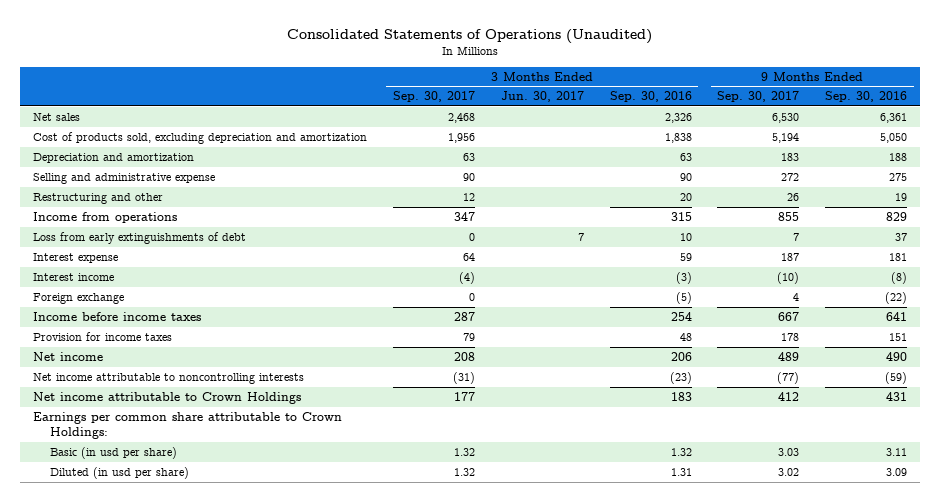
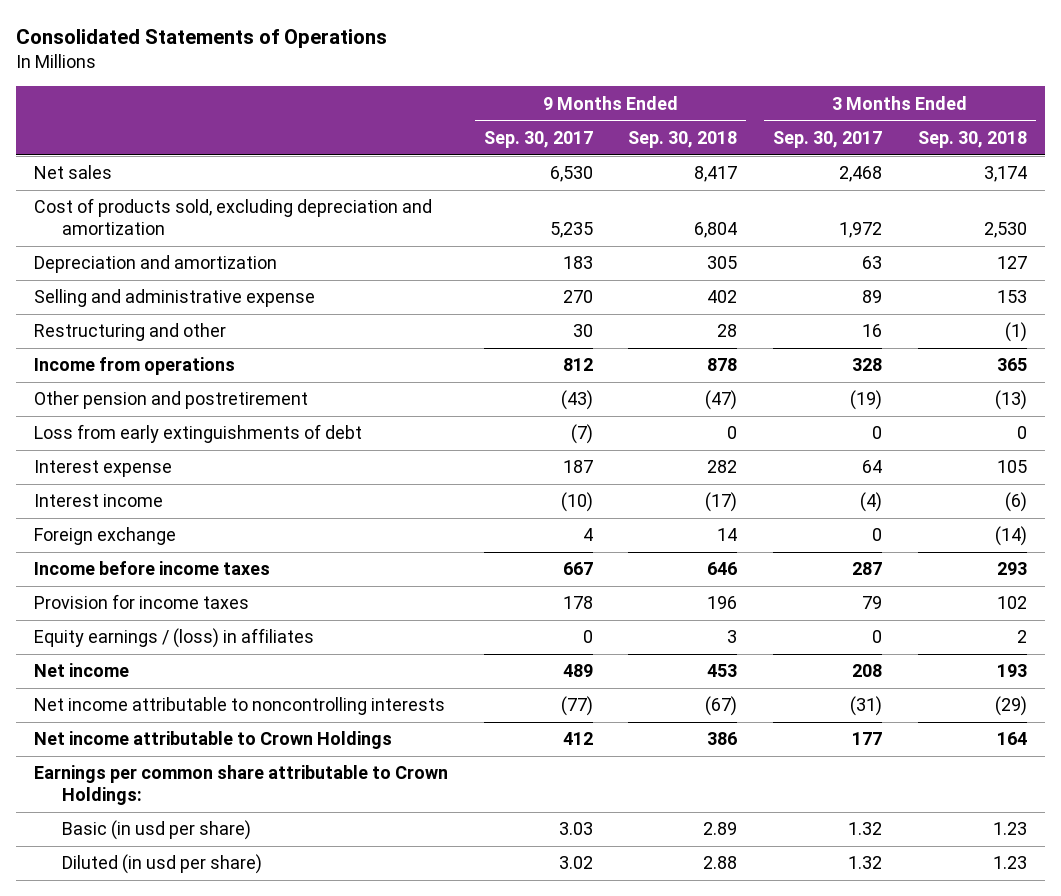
[287,28,653,44] Consolidated Statements of Operations (Unaudited) -> [15,28,387,48] Consolidated Statements of Operations
[500,91,584,103] Jun. 30, 2017 -> none
[609,91,692,103] Sep. 30, 2016 -> none
[825,91,908,103] Sep. 30, 2016 -> none
none -> [628,130,738,148] Sep. 30, 2018
none -> [917,130,1027,148] Sep. 30, 2018
[447,132,475,143] 1,956 -> [839,222,883,239] 1,972
[772,132,800,143] 5,194 -> [549,222,593,239] 5,235
[462,172,475,181] 90 -> [862,290,883,304] 89
[781,172,800,181] 272 -> [562,290,593,304] 270
[462,192,475,201] 12 -> [862,324,883,338] 16
[787,192,800,201] 26 -> [572,324,593,338] 30
[453,211,475,221] 347 -> [852,358,883,372] 328
[778,211,800,221] 855 -> [562,358,593,372] 812
none -> [33,391,308,410] Other pension and postretirement
[793,232,800,241] 7 -> [570,424,593,445] (7)
none -> [33,628,314,649] Equity earnings / (loss) in affiliates

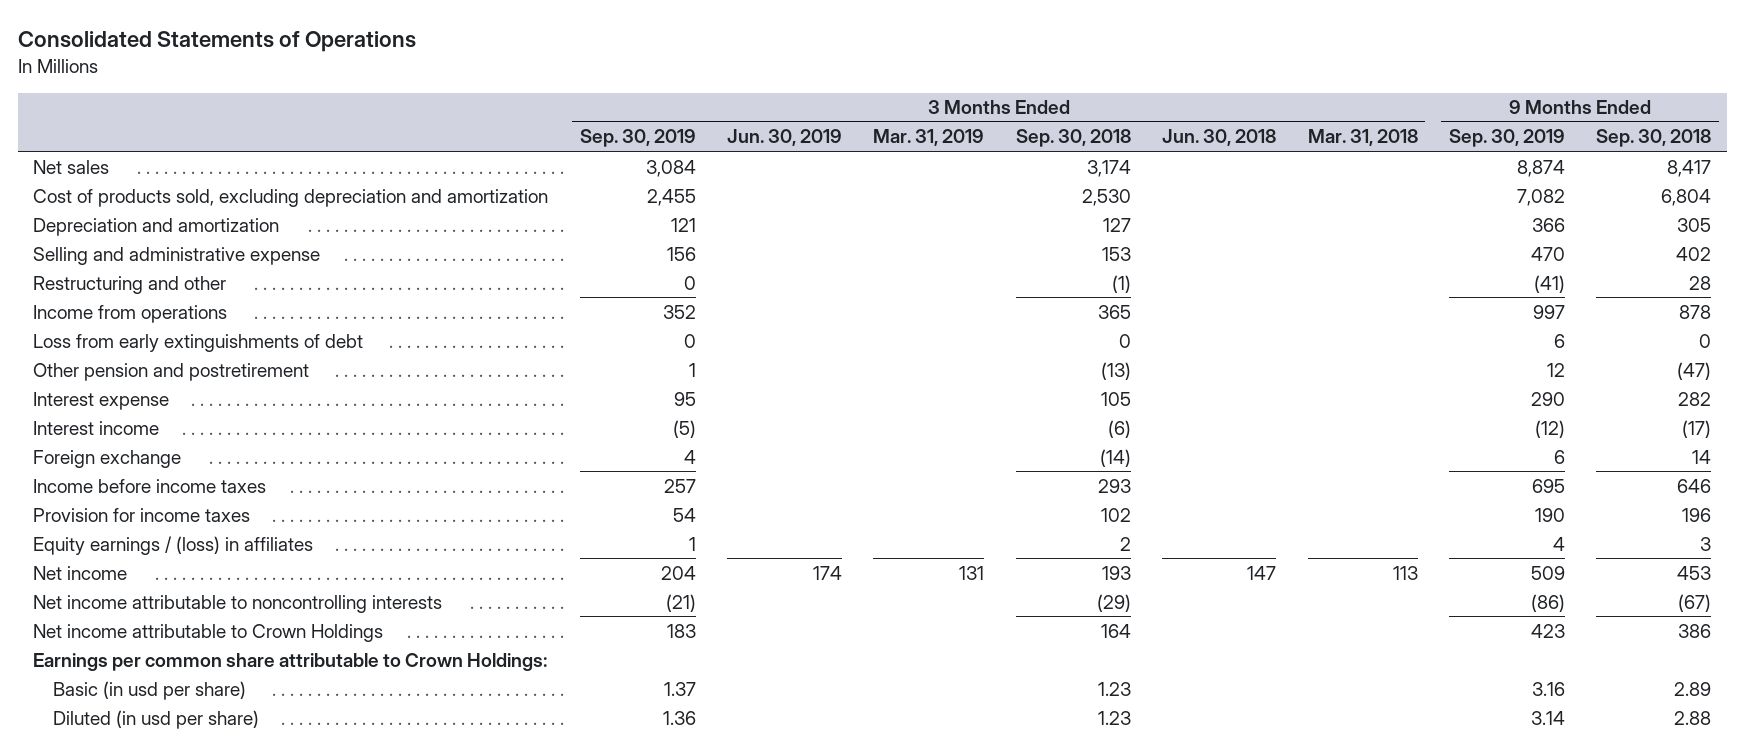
[483,130,593,148] Sep. 30, 2017 -> none
[773,130,883,148] Sep. 30, 2017 -> none
none -> [579,129,696,148] Sep. 30, 2019
none -> [727,129,843,147] Jun. 30, 2019
none -> [873,129,985,147] Mar. 31, 2019
none -> [1162,129,1277,147] Jun. 30, 2018
none -> [1307,129,1418,147] Mar. 31, 2018
none -> [1448,129,1565,148] Sep. 30, 2019
[33,391,308,410] Other pension and postretirement -> [33,362,310,381] Other pension and postretirement

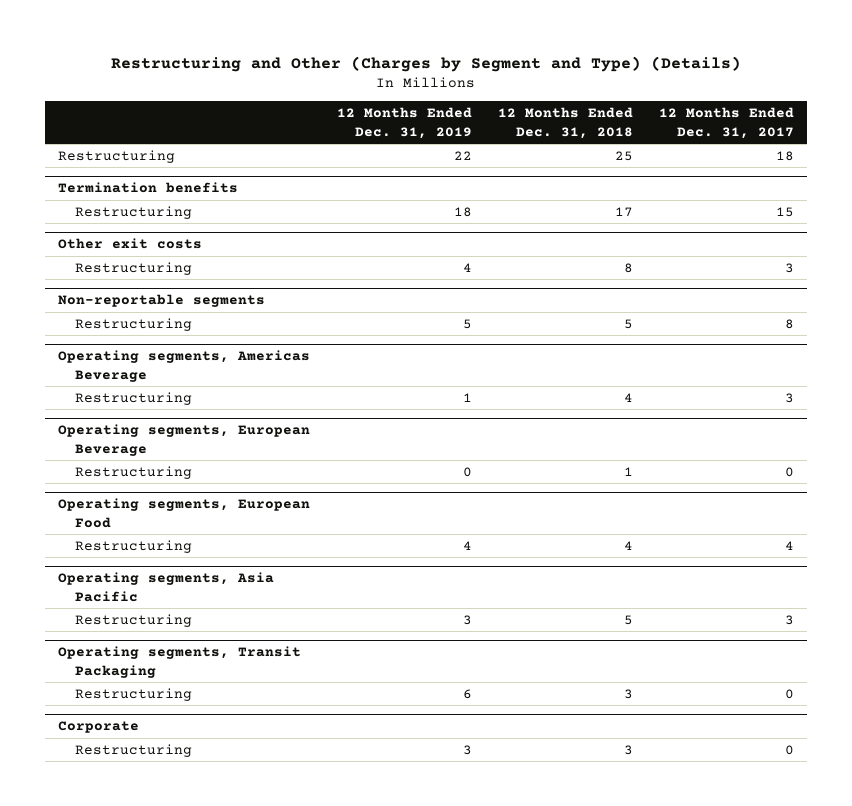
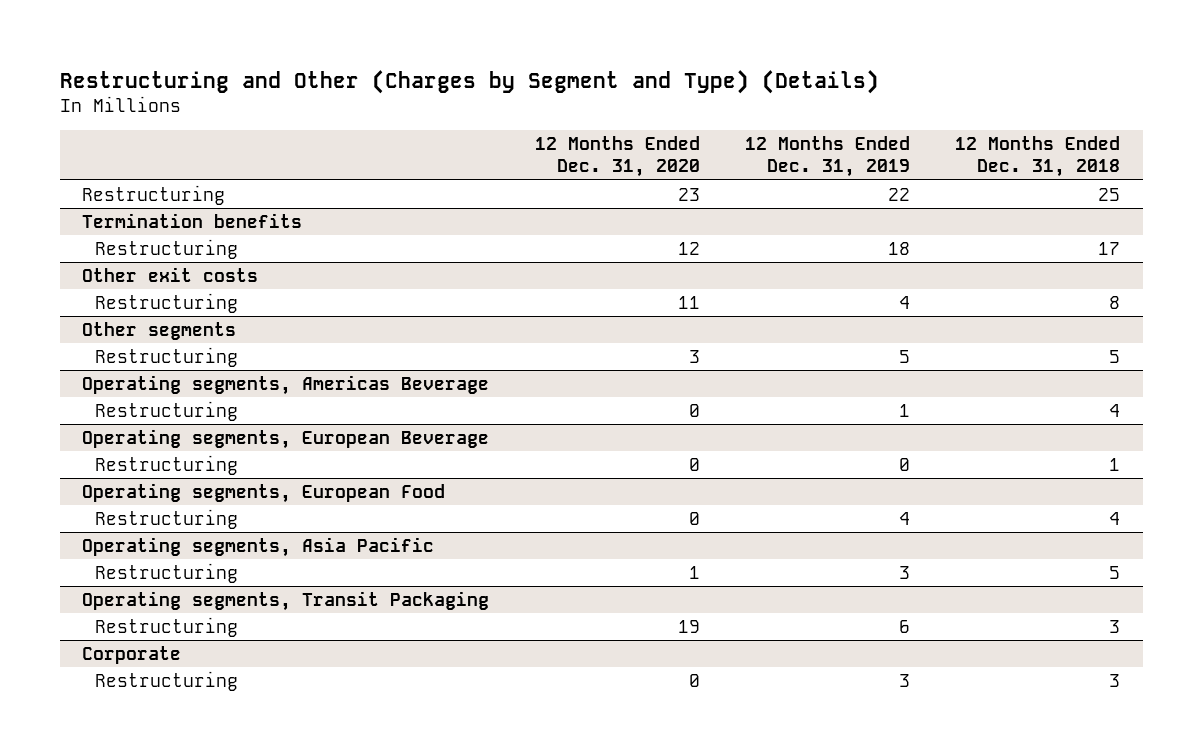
[659,107,795,139] 12 Months Ended Dec. 31, 2017 -> none
none -> [534,136,700,178] 12 Months Ended Dec. 31, 2020
[58,294,266,308] Non-reportable segments -> [82,321,237,340] Other segments

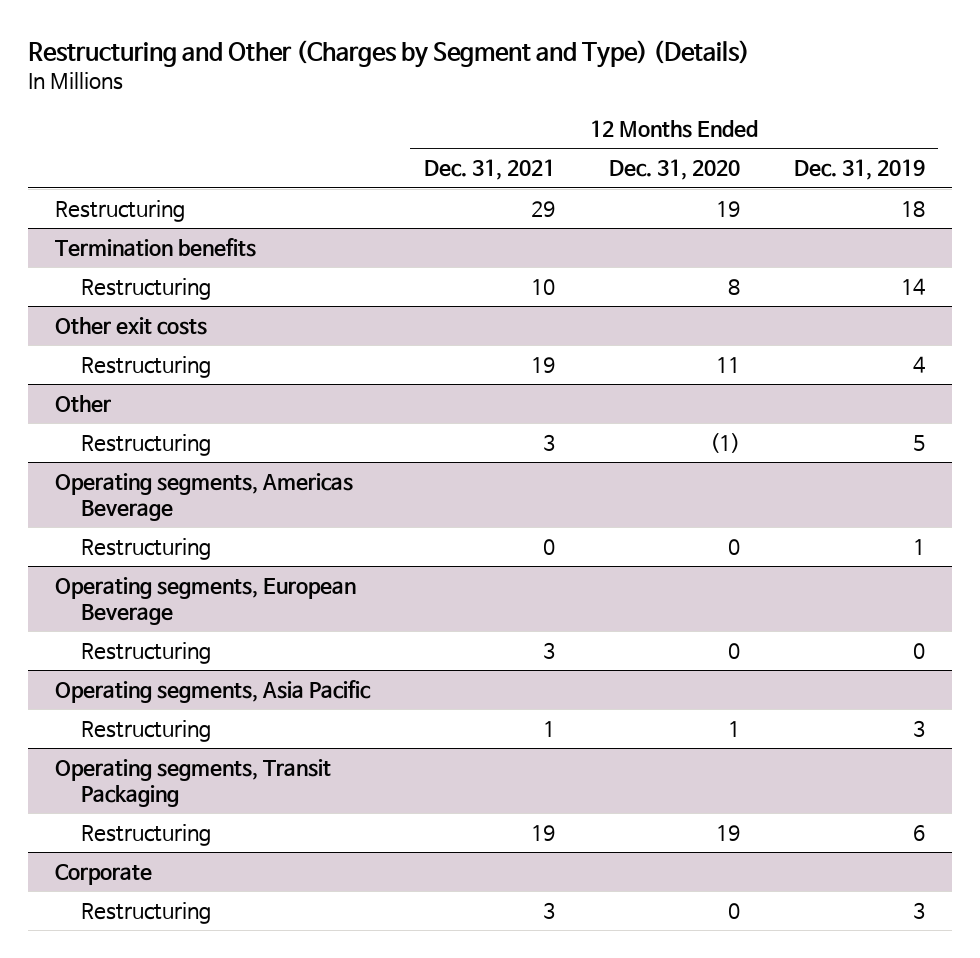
[955,136,1121,178] 12 Months Ended Dec. 31, 2018 -> none
none -> [423,159,555,181] Dec. 31, 2021
[677,187,700,201] 23 -> [715,201,740,218] 19
[888,187,911,201] 22 -> [900,201,925,218] 18
[677,241,700,255] 12 -> [727,279,740,296] 8
[888,241,911,255] 18 -> [900,278,925,296] 14
[82,321,237,340] Other segments -> [54,395,111,414] Other
[688,349,700,363] 3 -> [709,433,740,454] (1)
[82,482,446,503] Operating segments, European Food -> none
[95,508,239,529] Restructuring -> none

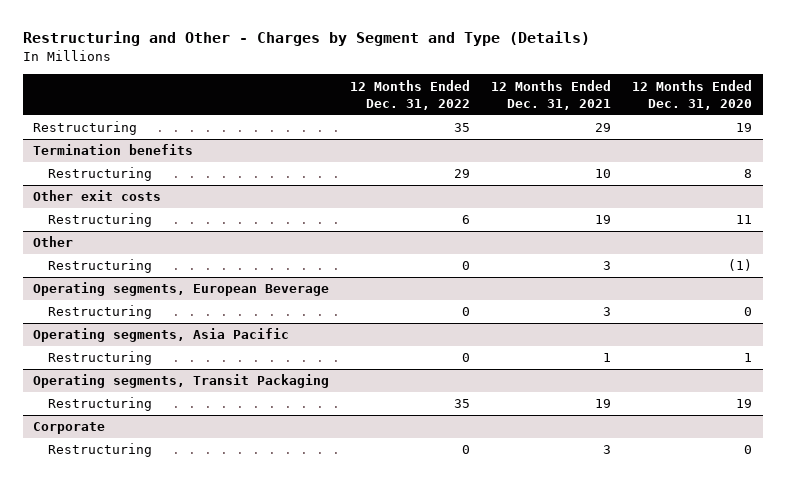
[27,40,750,69] Restructuring and Other (Charges by Segment and Type) (Details) -> [22,31,590,47] Restructuring and Other - Charges by Segment and Type (Details)
[793,159,925,181] Dec. 31, 2019 -> none
none -> [350,79,471,110] 12 Months Ended Dec. 31, 2022
[54,473,353,521] Operating segments, Americas Beverage -> none
[81,538,212,561] Restructuring -> none

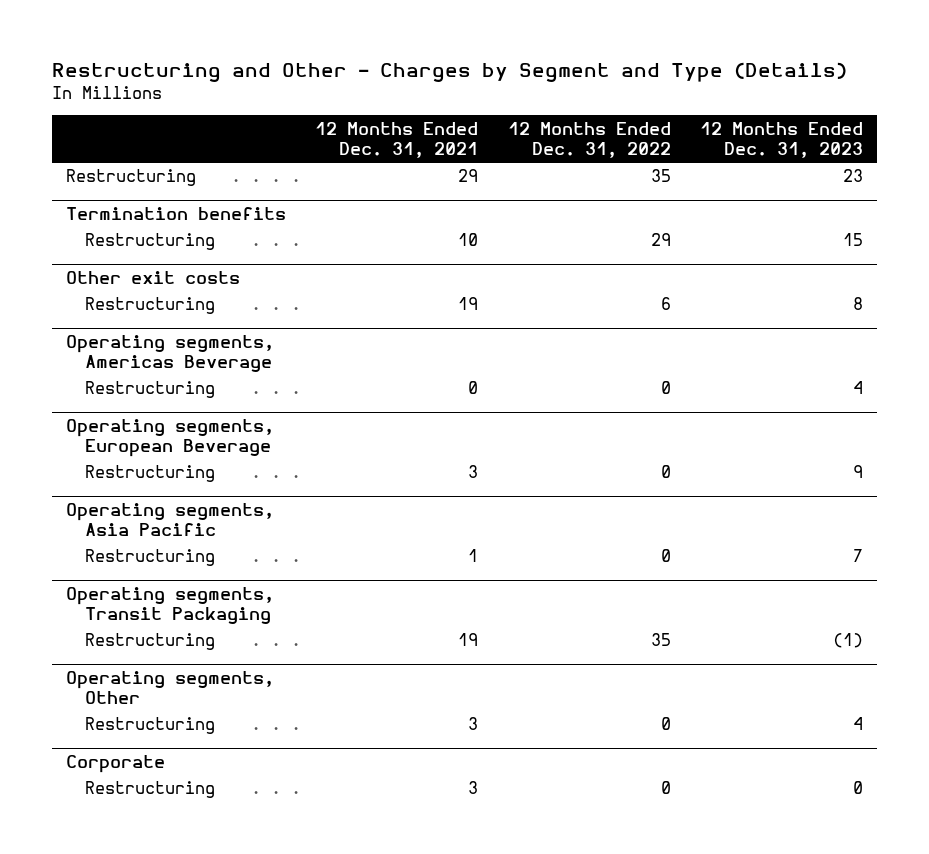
[632,79,753,110] 12 Months Ended Dec. 31, 2020 -> none
none -> [699,121,863,159] 12 Months Ended Dec. 31, 2023
[33,236,74,248] Other -> none
none -> [66,334,275,373] Operating segments, Americas Beverage
[603,261,612,271] 3 -> [468,381,479,395] 0
none -> [66,670,275,705] Operating segments, Other
none -> [85,717,216,735] Restructuring

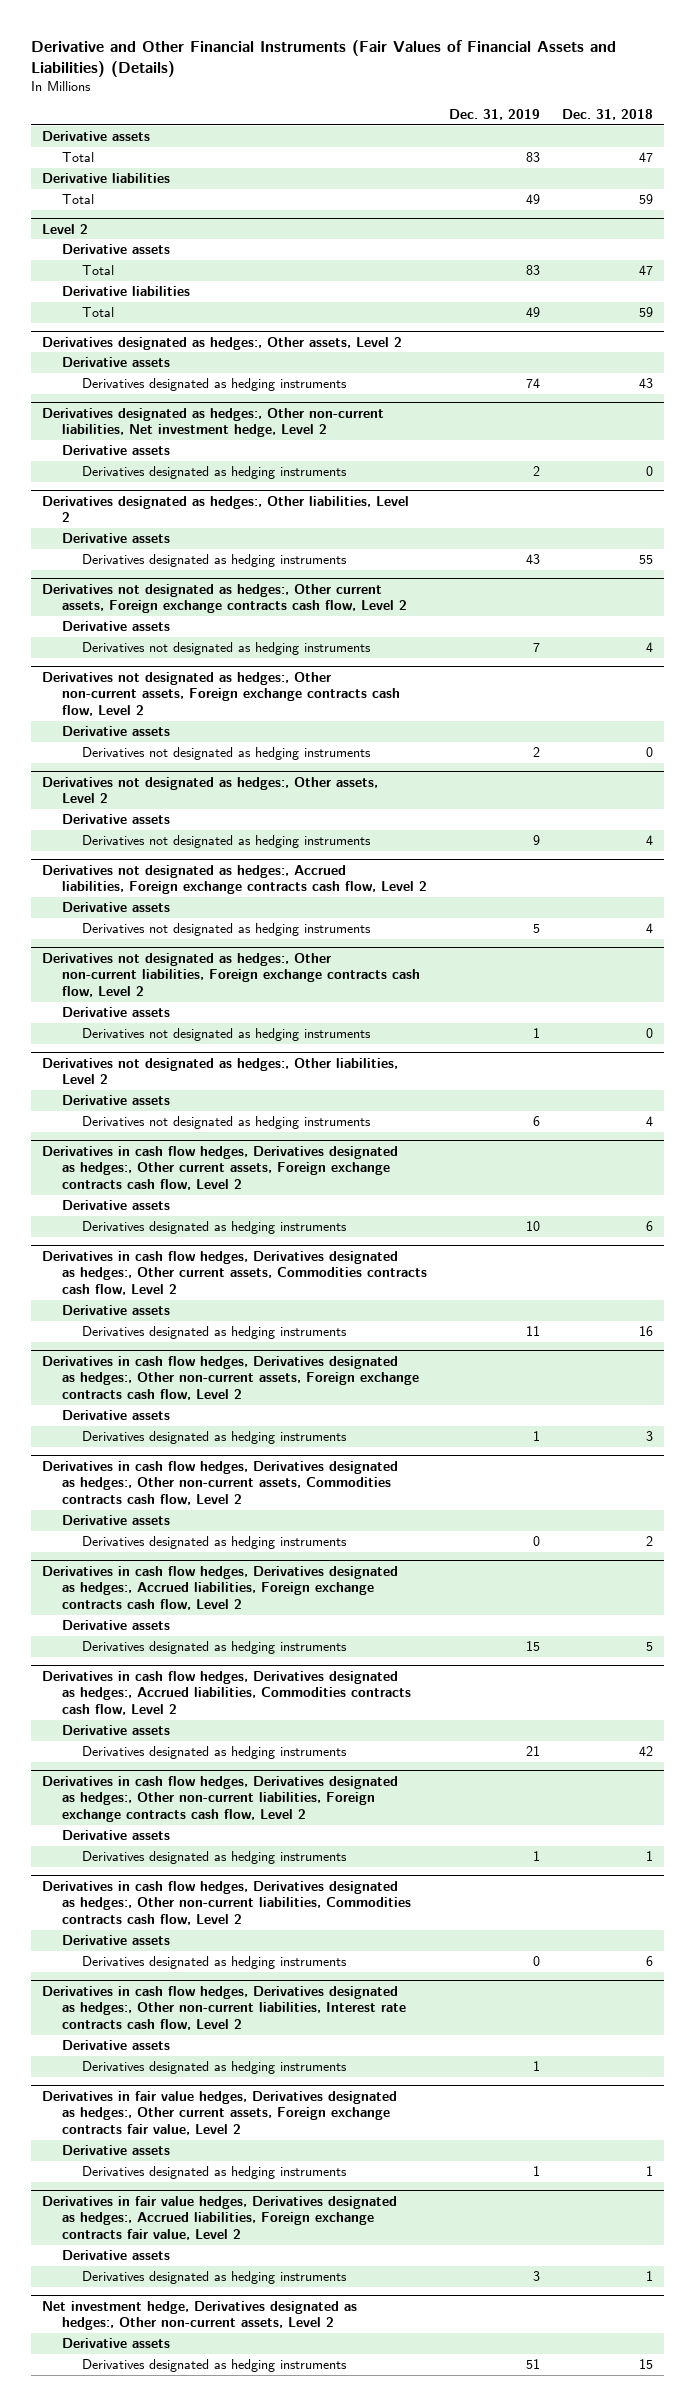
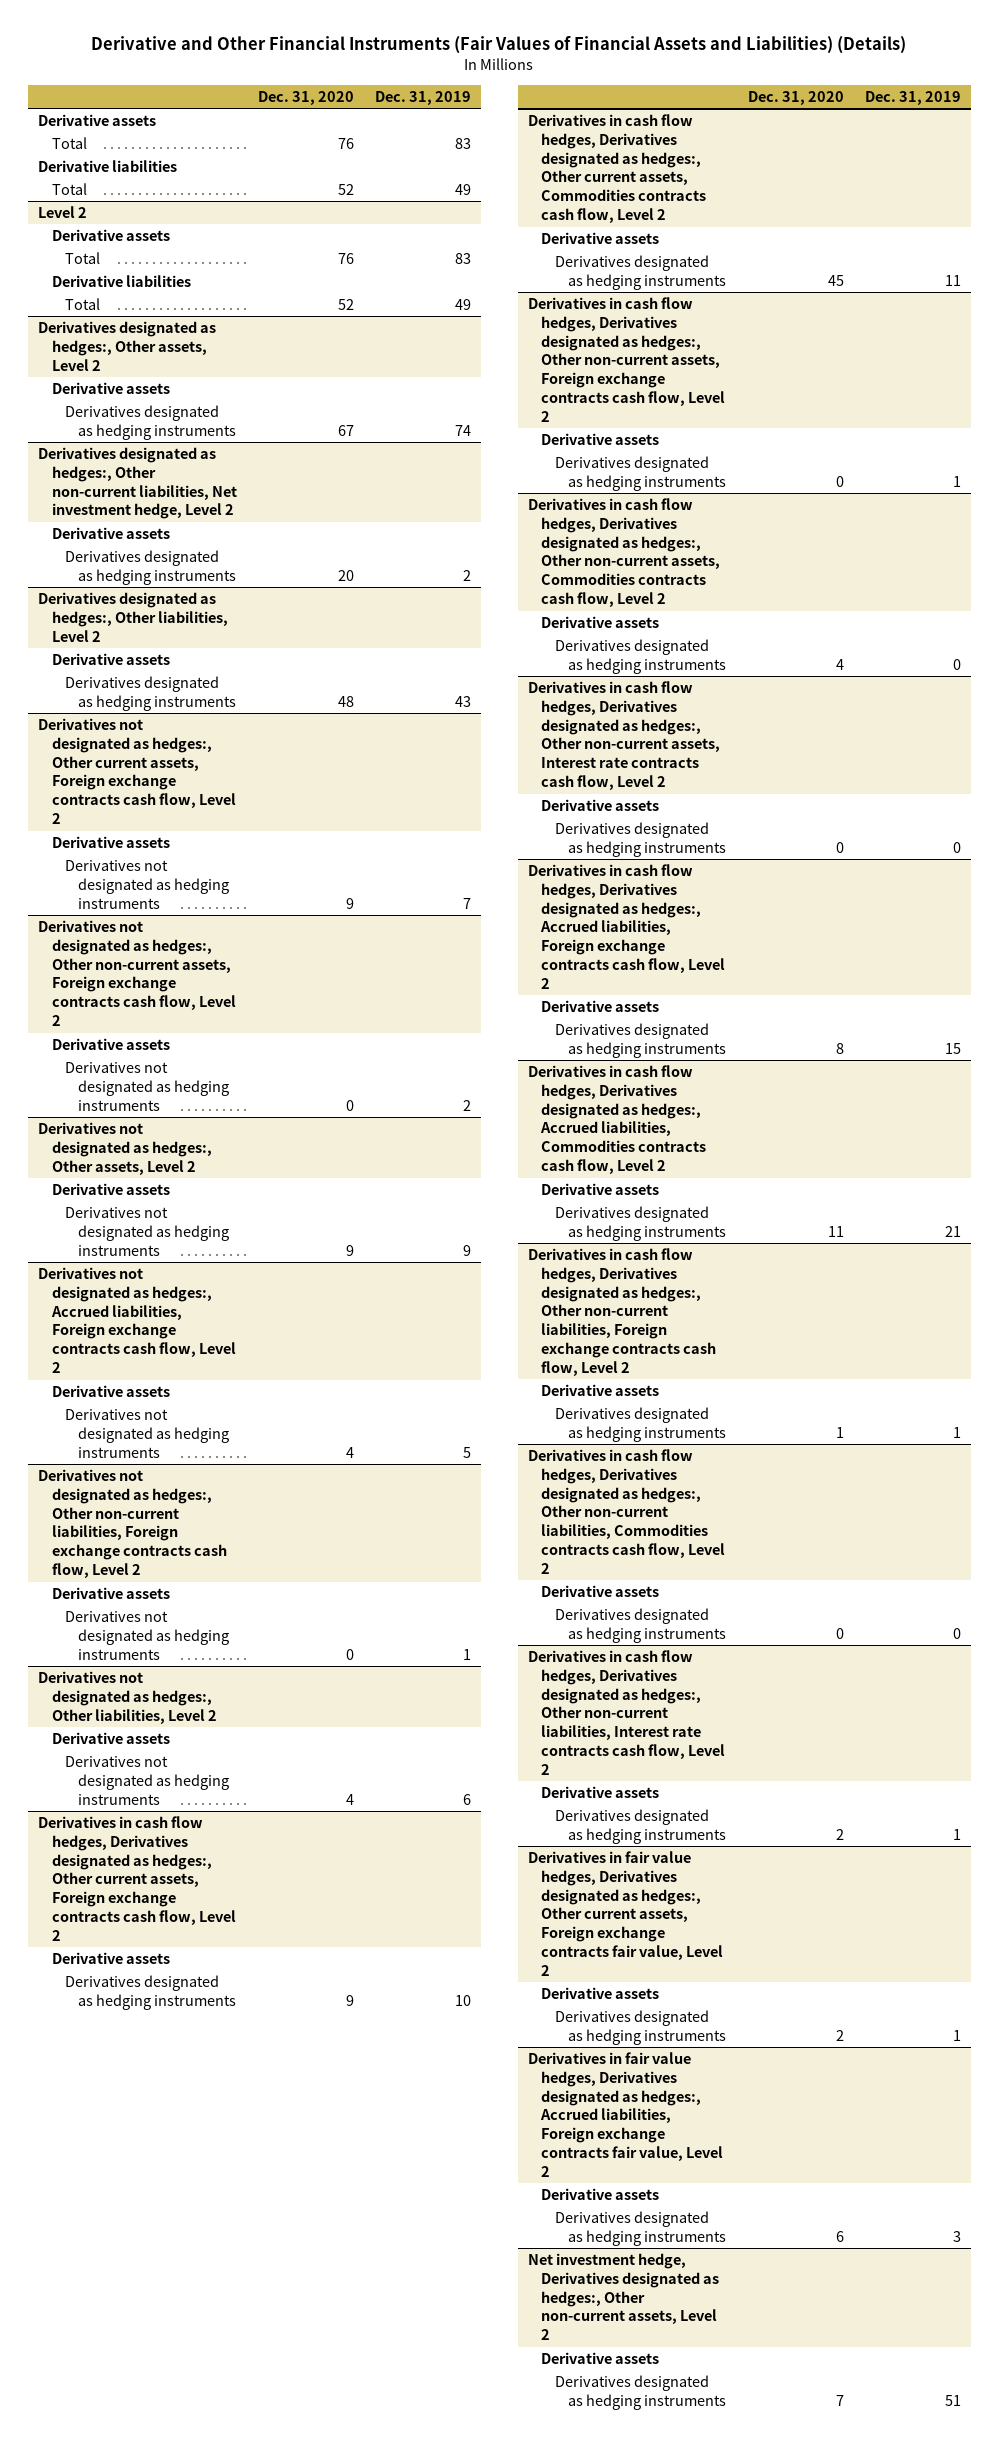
[561,109,653,121] Dec. 31, 2018 -> none
none -> [257,90,354,105] Dec. 31, 2020
none -> [528,681,721,791] Derivatives in cash flow hedges, Derivatives designated as hedges:, Other non-current assets, Interest rate contracts cash flow, Level 2
none -> [541,799,660,812] Derivative assets
none -> [554,822,726,857] Derivatives designated as hedging instruments

